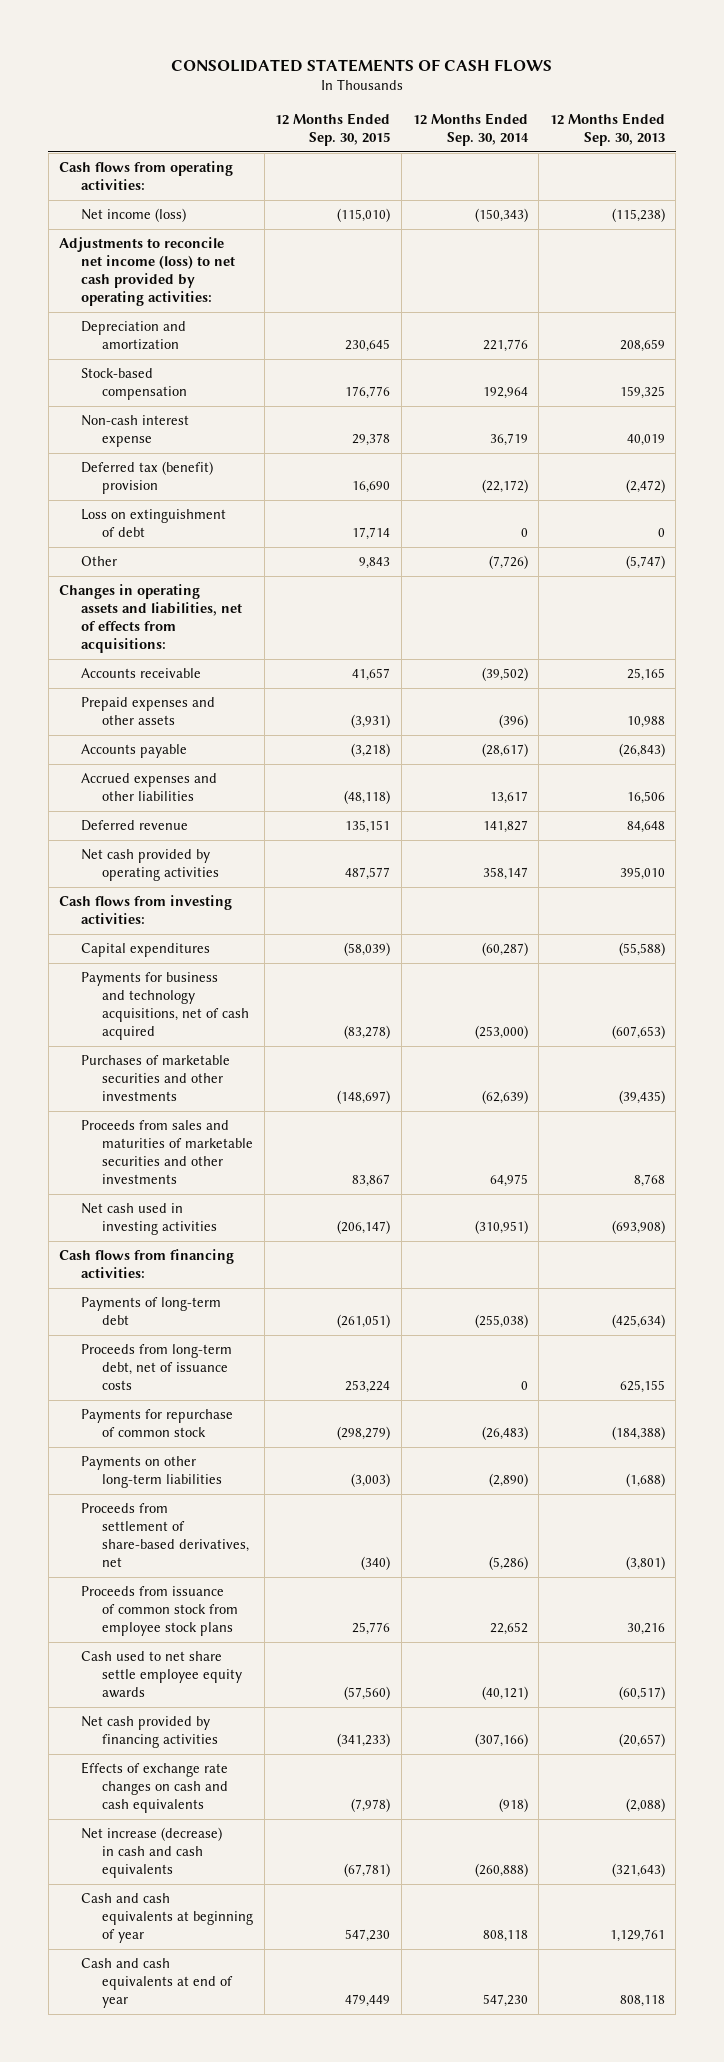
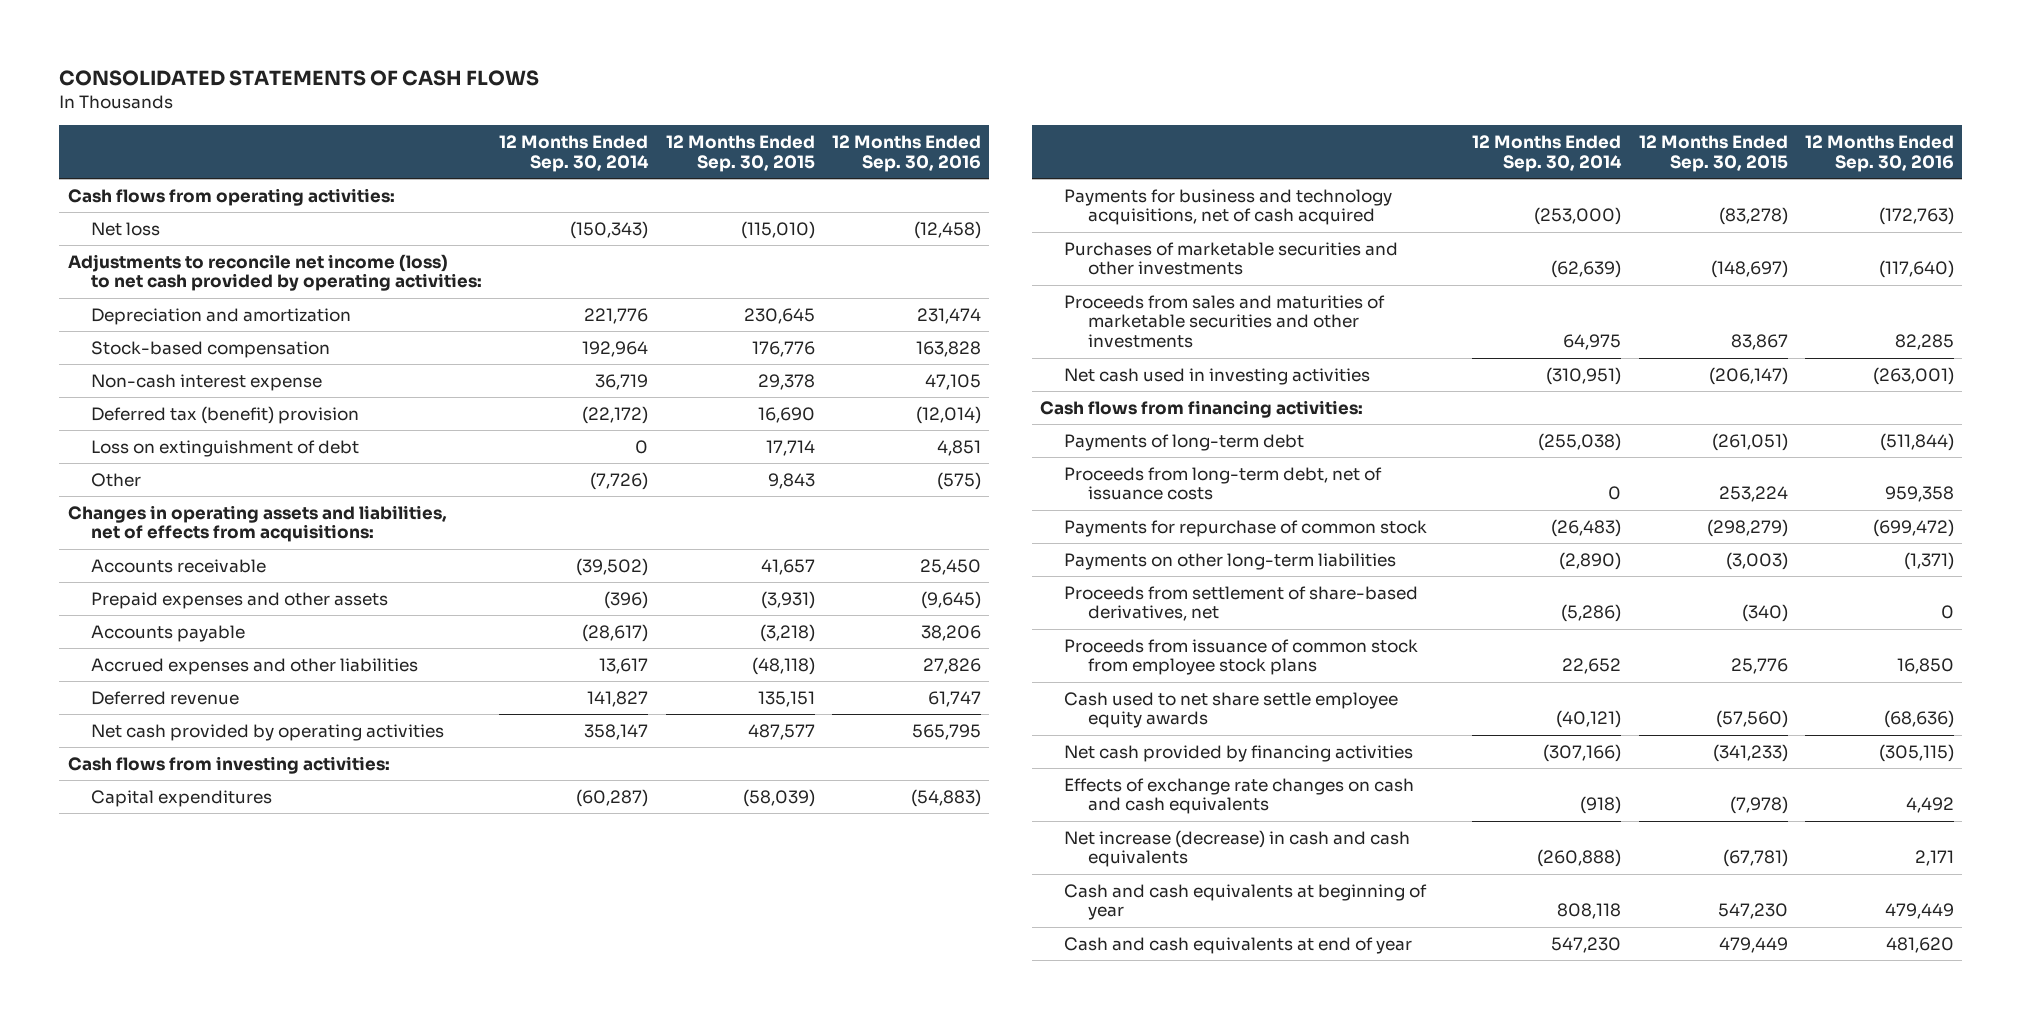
[549,112,665,146] 12 Months Ended Sep. 30, 2013 -> none
none -> [831,135,981,172] 12 Months Ended Sep. 30, 2016
[80,208,186,223] Net income (loss) -> [91,221,161,236] Net loss

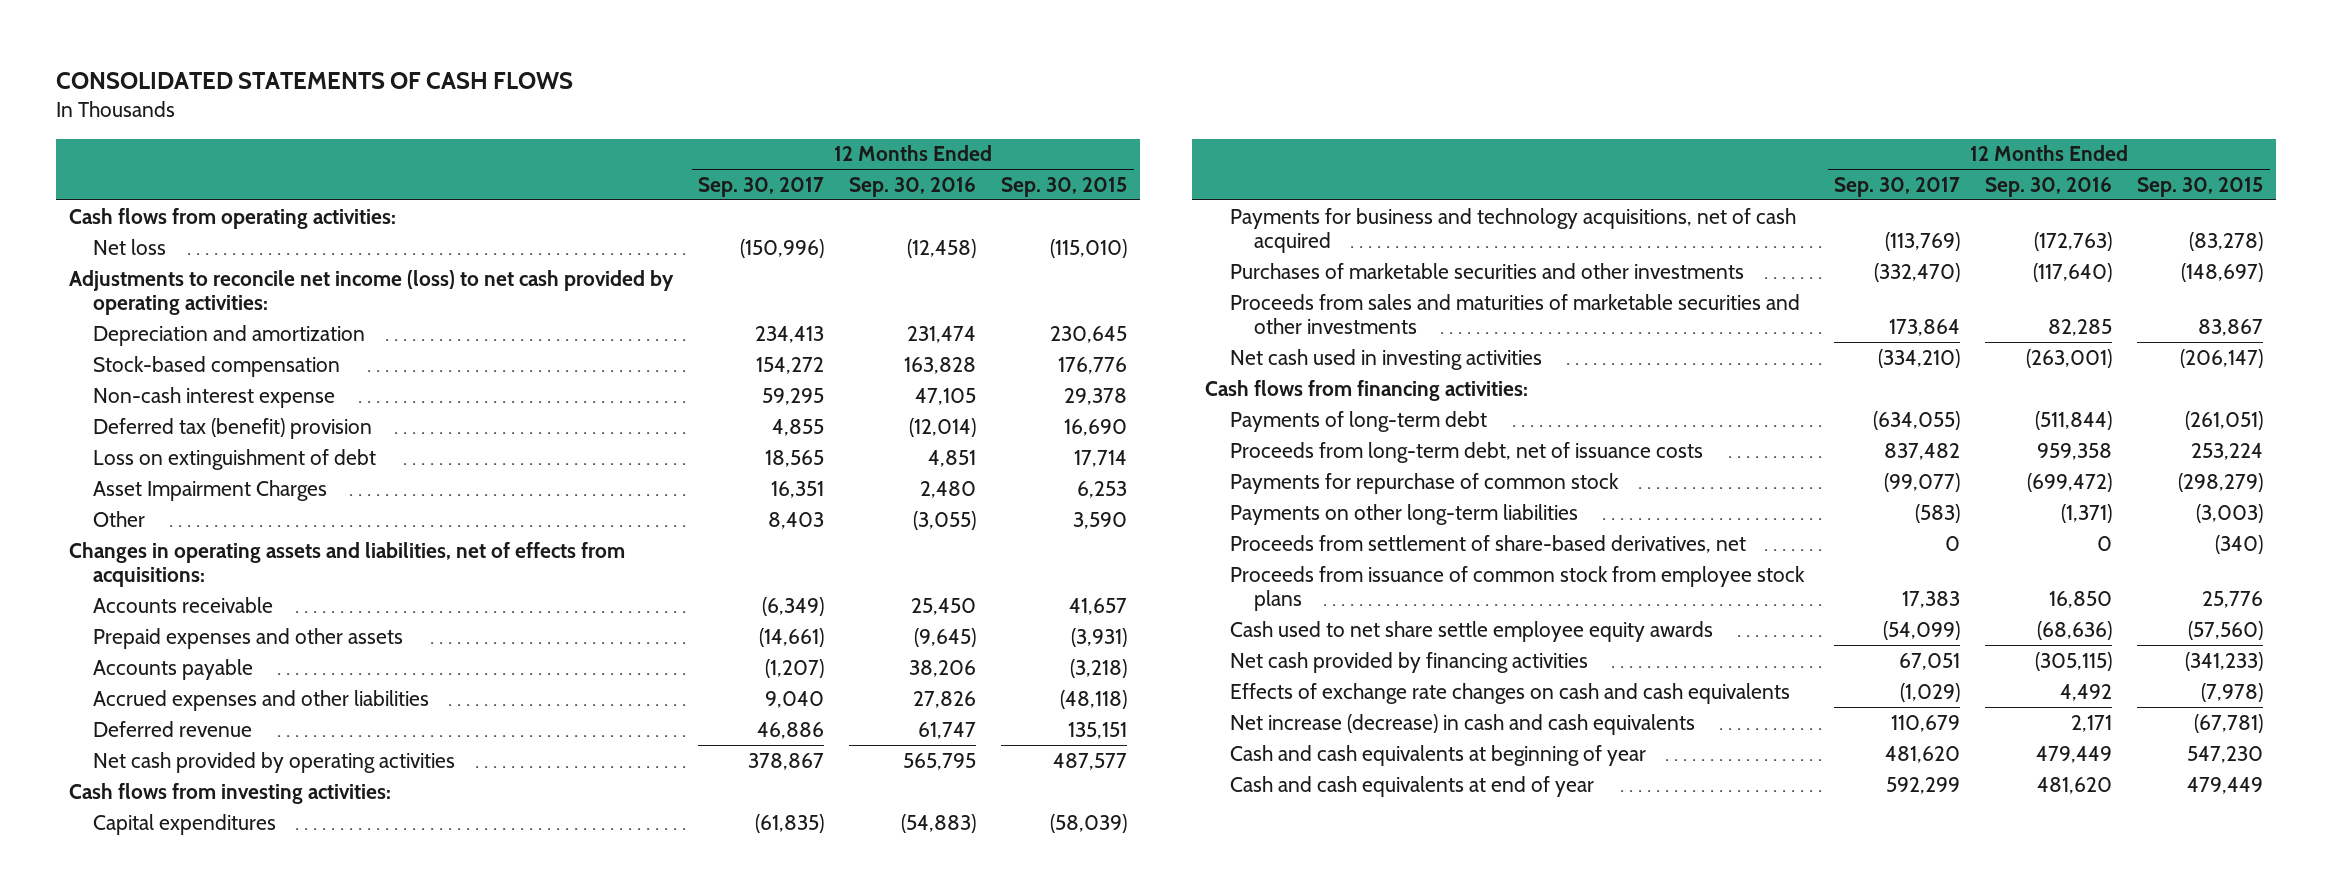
[499,135,650,172] 12 Months Ended Sep. 30, 2014 -> none
none -> [698,176,825,197] Sep. 30, 2017
none -> [93,479,328,501] Asset Impairment Charges
[767,472,815,489] 9,843 -> [1073,511,1128,529] 3,590
[936,471,981,490] (575) -> [913,510,977,530] (3,055)

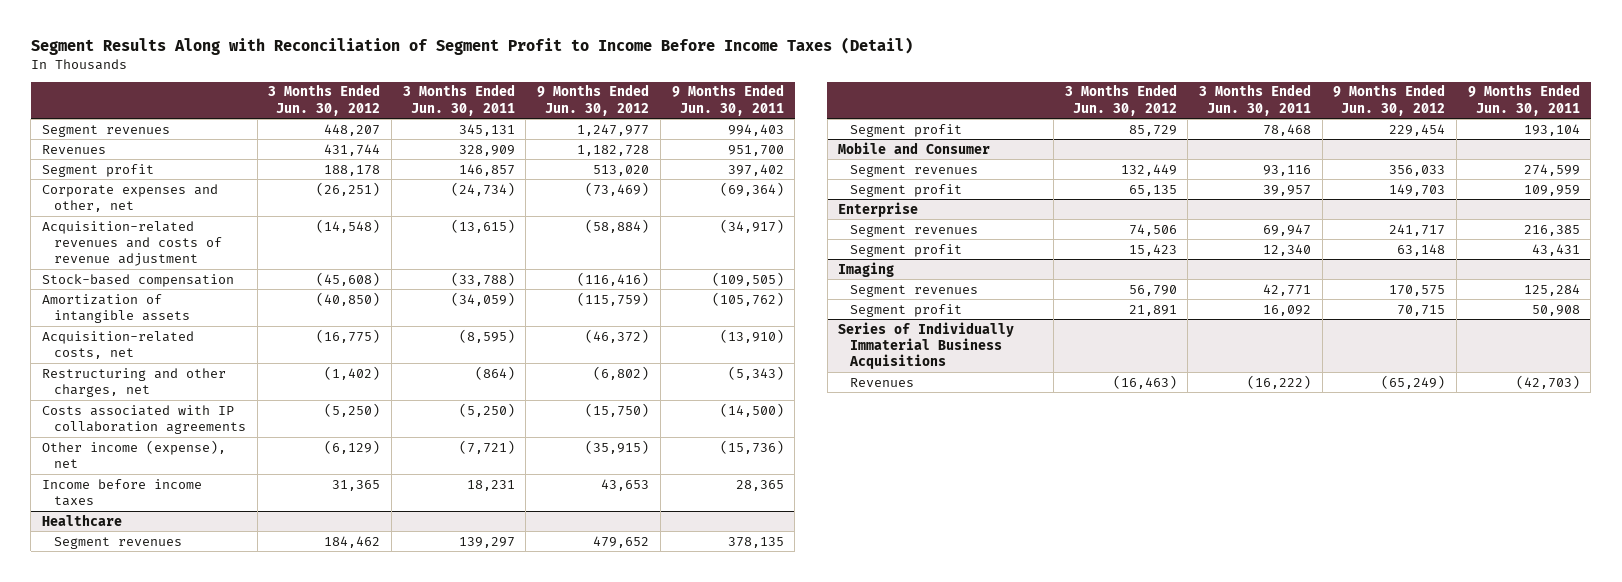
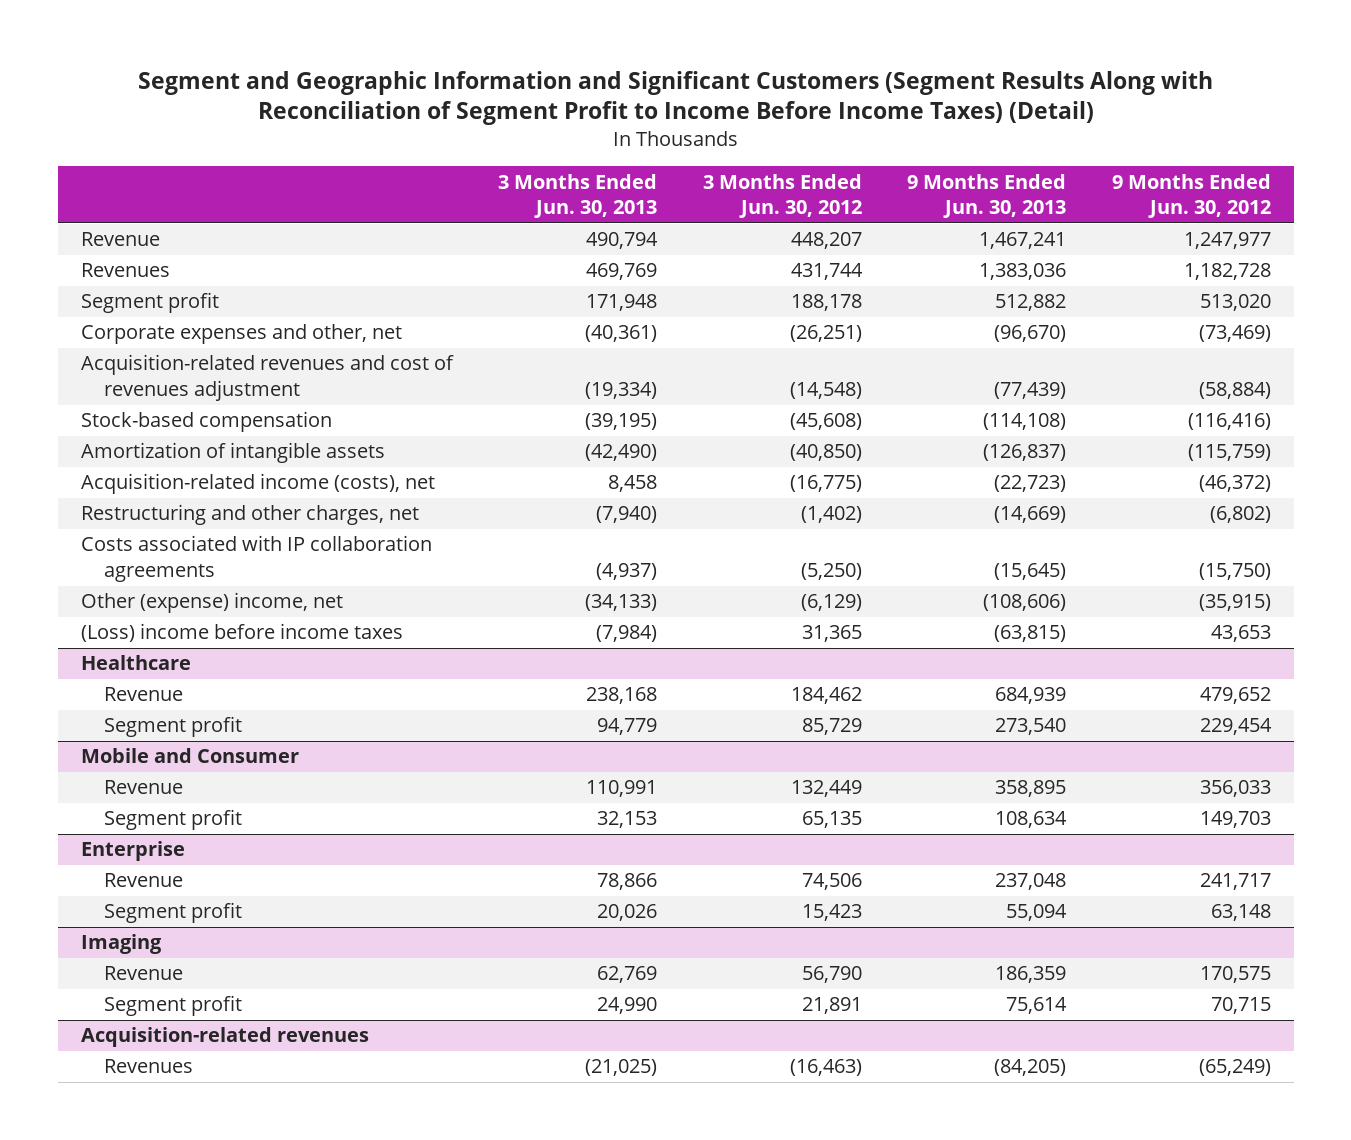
[30,37,913,56] Segment Results Along with Reconciliation of Segment Profit to Income Before Income Taxes (Detail) -> [137,70,1213,126] Segment and Geographic Information and Significant Customers (Segment Results Along with Reconciliation of Segment Profit to Income Before Income Taxes) (Detail)
[402,84,515,116] 3 Months Ended Jun. 30, 2011 -> none
[671,84,784,116] 9 Months Ended Jun. 30, 2011 -> none
none -> [498,173,658,219] 3 Months Ended Jun. 30, 2013
none -> [907,173,1067,219] 9 Months Ended Jun. 30, 2013
[42,124,171,137] Segment revenues -> [80,232,160,247] Revenue
[42,220,223,266] Acquisition-related revenues and costs of revenue adjustment -> [80,354,454,402] Acquisition-related revenues and cost of revenues adjustment
[42,330,195,359] Acquisition-related costs, net -> [80,473,435,495] Acquisition-related income (costs), net
[42,439,227,468] Other income (expense), net -> [80,592,343,614] Other (expense) income, net
[42,478,203,506] Income before income taxes -> [80,623,403,643] (Loss) income before income taxes
[54,536,183,549] Segment revenues -> [103,687,183,702] Revenue
[850,164,979,177] Segment revenues -> [103,780,183,795] Revenue
[850,224,979,237] Segment revenues -> [103,873,183,888] Revenue
[850,284,979,297] Segment revenues -> [103,966,183,981] Revenue
[838,321,1015,369] Series of Individually Immaterial Business Acquisitions -> none
none -> [80,1027,369,1048] Acquisition-related revenues

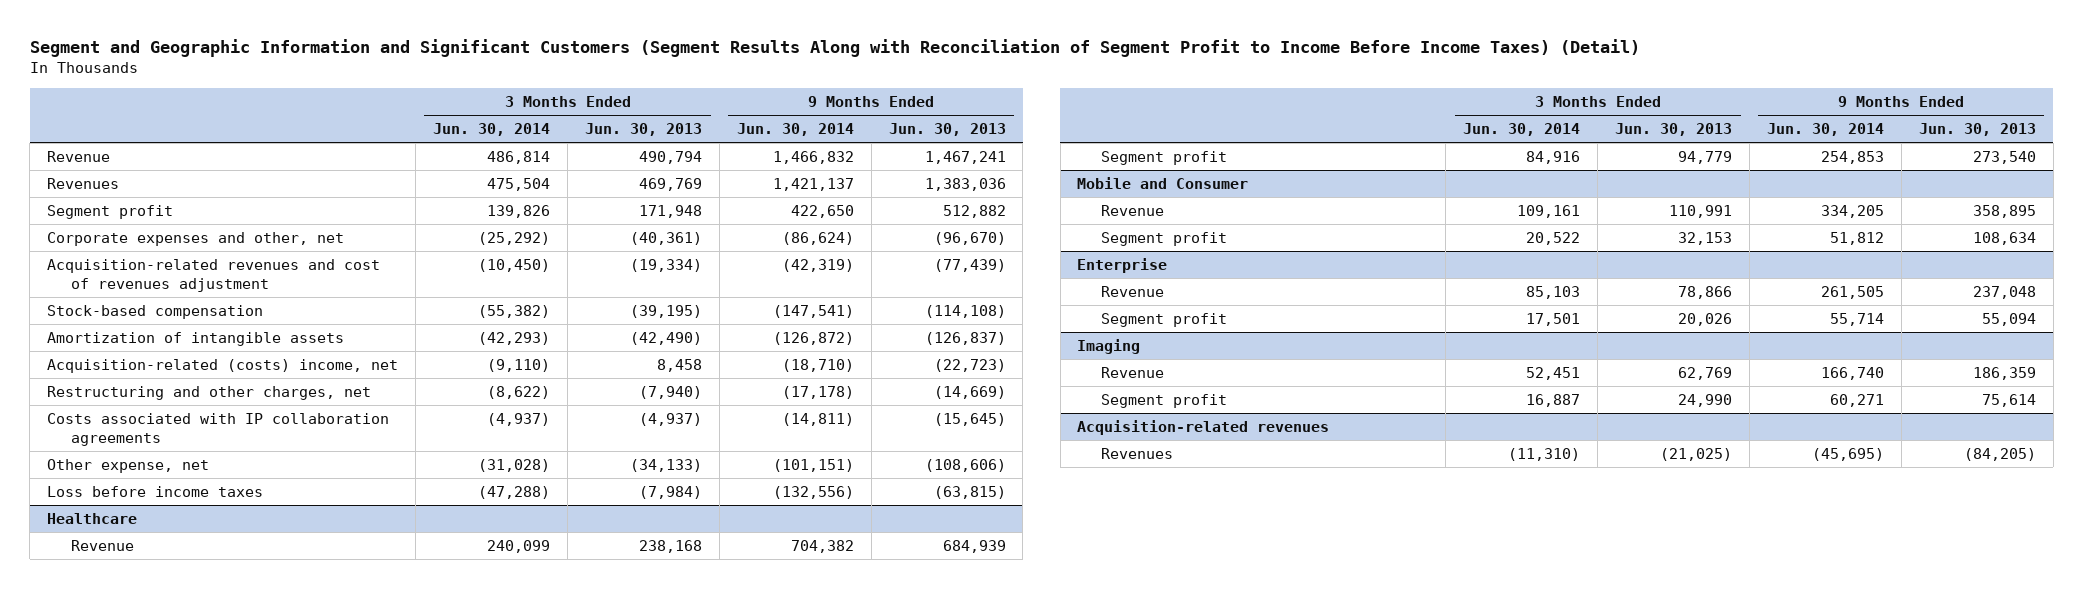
[702,173,862,219] 3 Months Ended Jun. 30, 2012 -> none
[1111,173,1271,219] 9 Months Ended Jun. 30, 2012 -> none
none -> [433,123,551,137] Jun. 30, 2014
none -> [736,123,854,137] Jun. 30, 2014
[80,473,435,495] Acquisition-related income (costs), net -> [47,359,399,374] Acquisition-related (costs) income, net
[80,592,343,614] Other (expense) income, net -> [47,459,210,474] Other expense, net
[80,623,403,643] (Loss) income before income taxes -> [47,486,264,498] Loss before income taxes

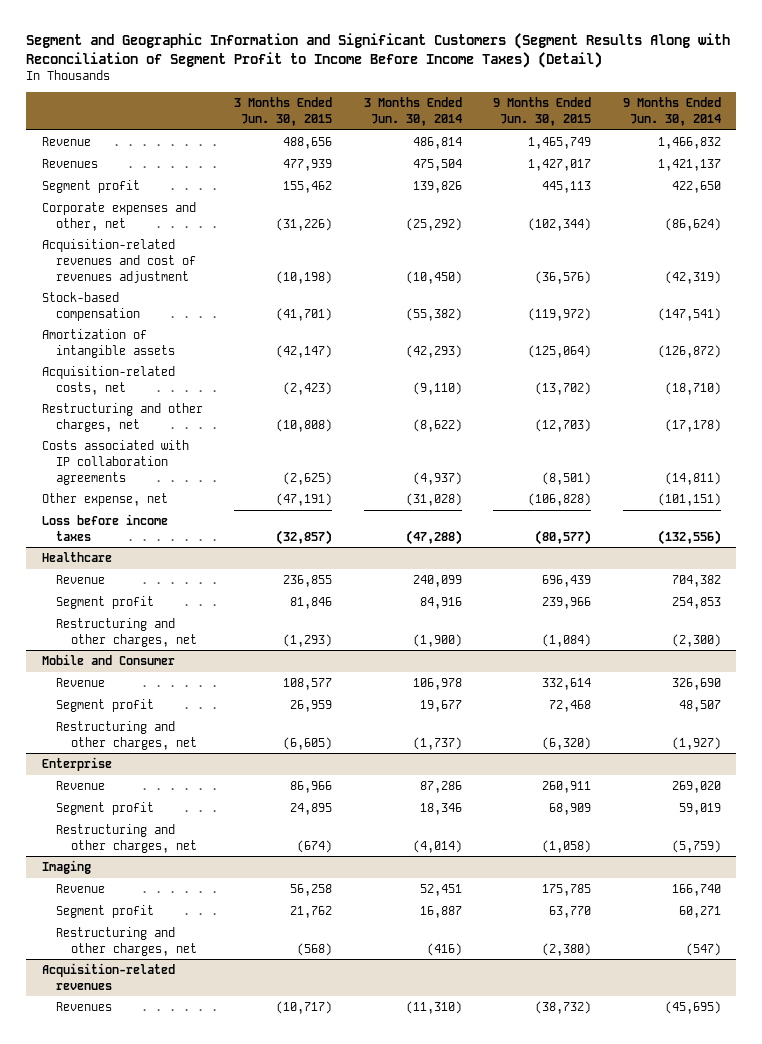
[584,123,702,137] Jun. 30, 2013 -> none
[888,123,1006,137] Jun. 30, 2013 -> none
none -> [234,97,333,127] 3 Months Ended Jun. 30, 2015
none -> [493,97,592,127] 9 Months Ended Jun. 30, 2015
[47,359,399,374] Acquisition-related (costs) income, net -> [41,366,175,395] Acquisition-related costs, net
none -> [56,618,198,647] Restructuring and other charges, net
[1517,205,1581,219] 109,161 -> [412,678,462,691] 106,978
[1820,205,1884,219] 334,205 -> [671,678,721,691] 326,690
[1526,232,1581,246] 20,522 -> [419,700,462,713] 19,677
[1829,232,1884,246] 51,812 -> [678,700,721,713] 48,507
none -> [56,721,198,750] Restructuring and other charges, net
[1526,286,1581,300] 85,103 -> [419,781,462,794] 87,286
[1820,286,1884,300] 261,505 -> [671,781,721,794] 269,020
[1526,313,1581,327] 17,501 -> [419,803,462,816] 18,346
[1829,313,1884,327] 55,714 -> [678,803,721,816] 59,019
none -> [56,824,198,853] Restructuring and other charges, net
none -> [56,927,198,956] Restructuring and other charges, net

